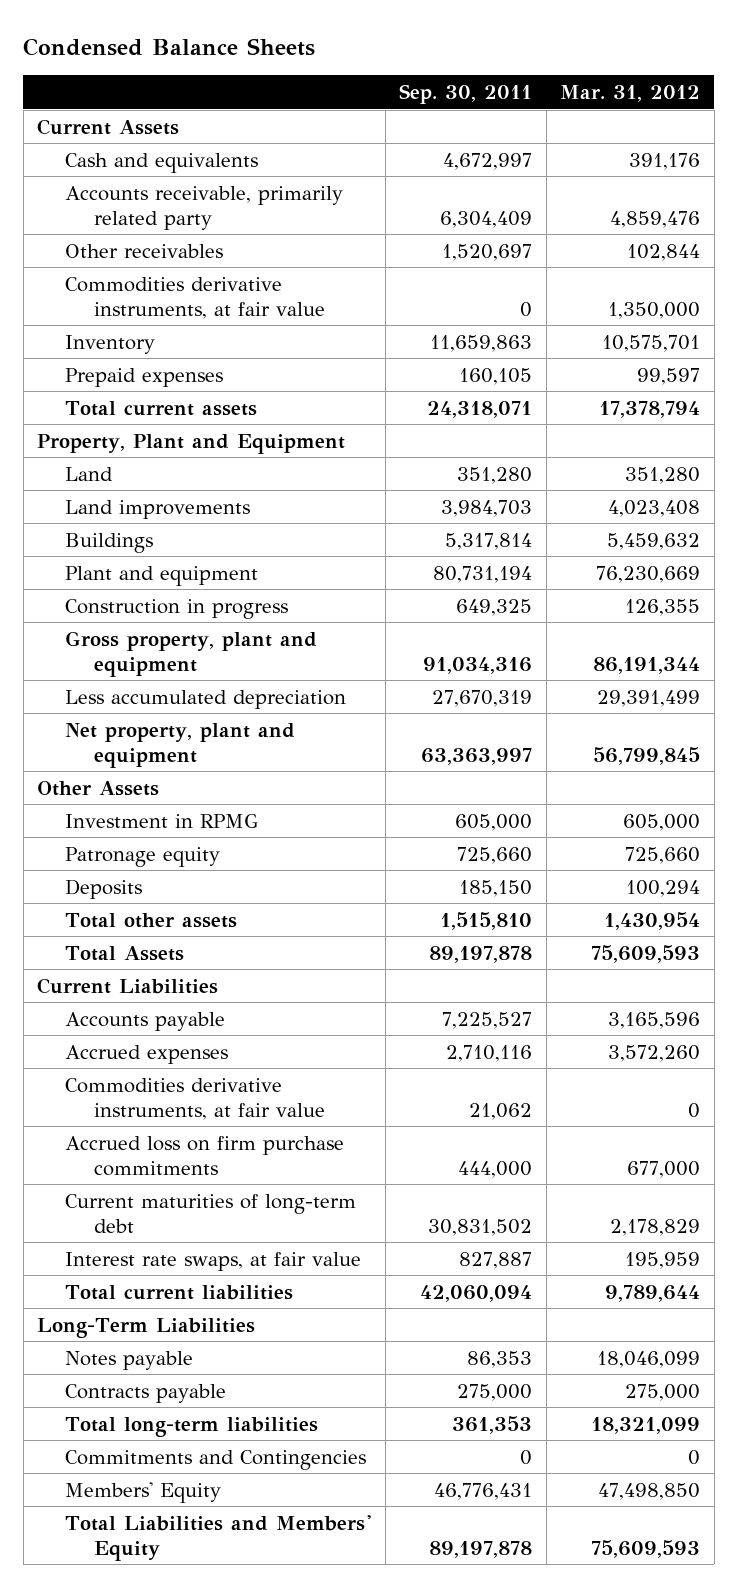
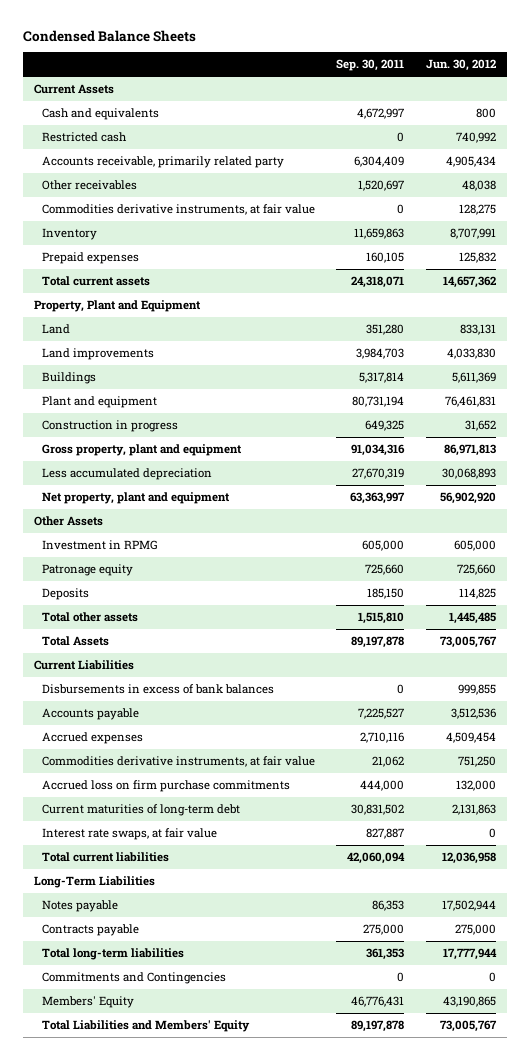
[560,85,701,103] Mar. 31, 2012 -> none
none -> [425,59,496,72] Jun. 30, 2012
none -> [41,131,127,142] Restricted cash
none -> [41,683,274,694] Disbursements in excess of bank balances

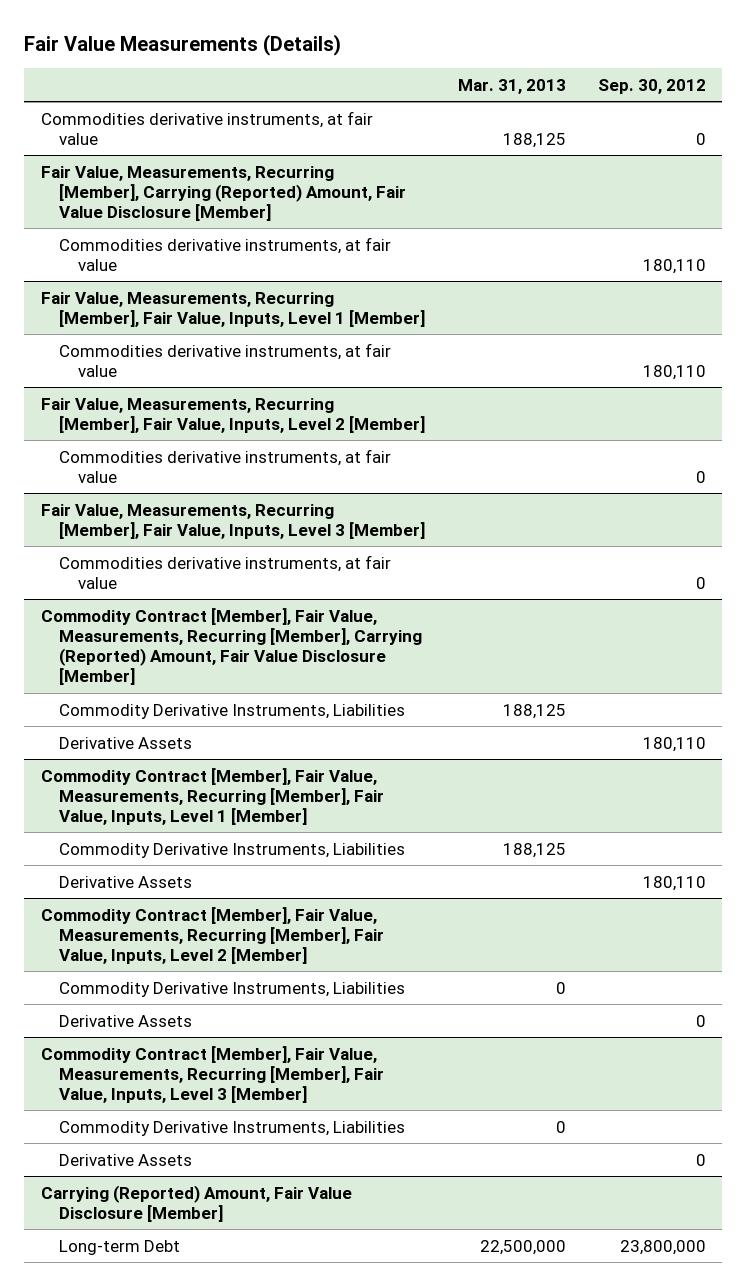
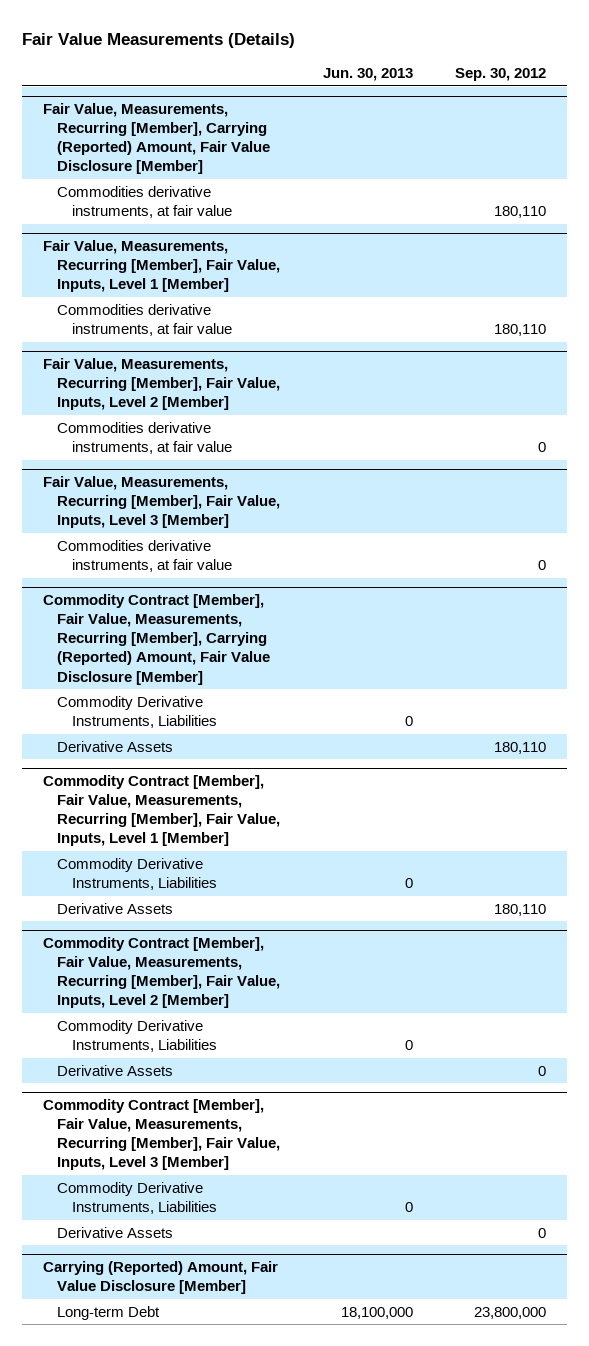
[457,78,566,94] Mar. 31, 2013 -> none
none -> [322,67,413,81] Jun. 30, 2013
[40,110,373,145] Commodities derivative instruments, at fair value -> none

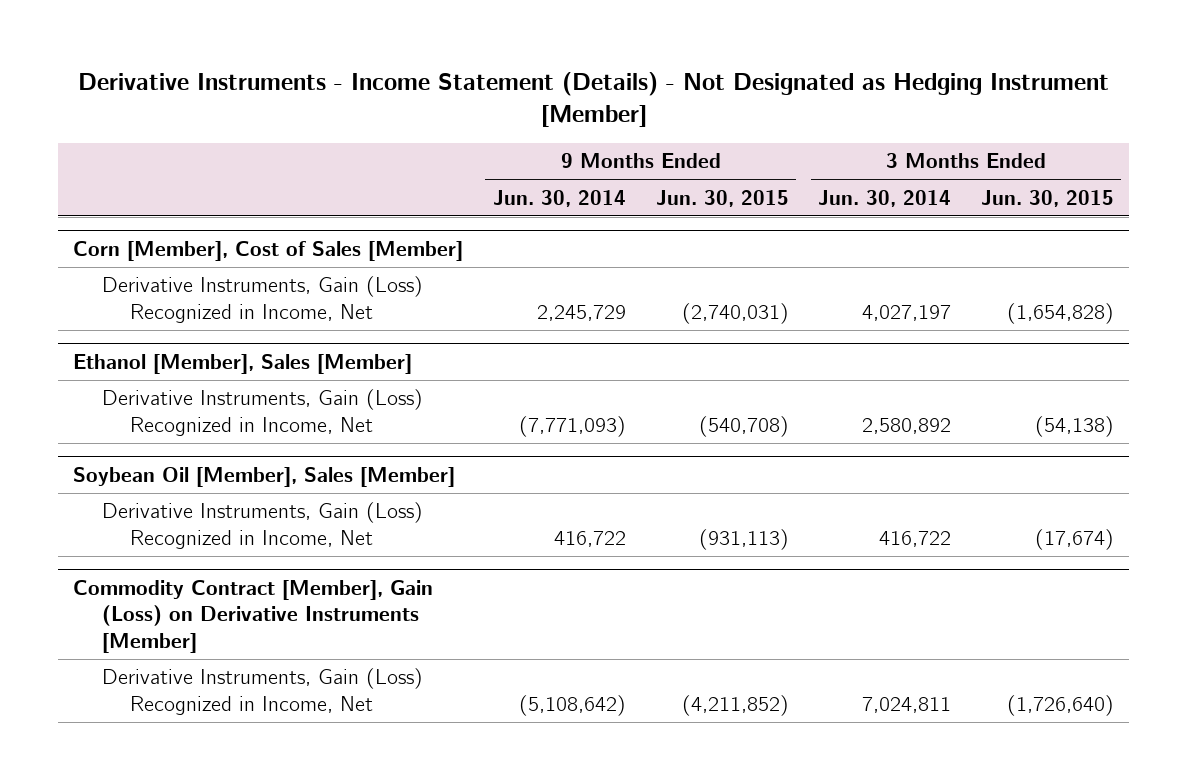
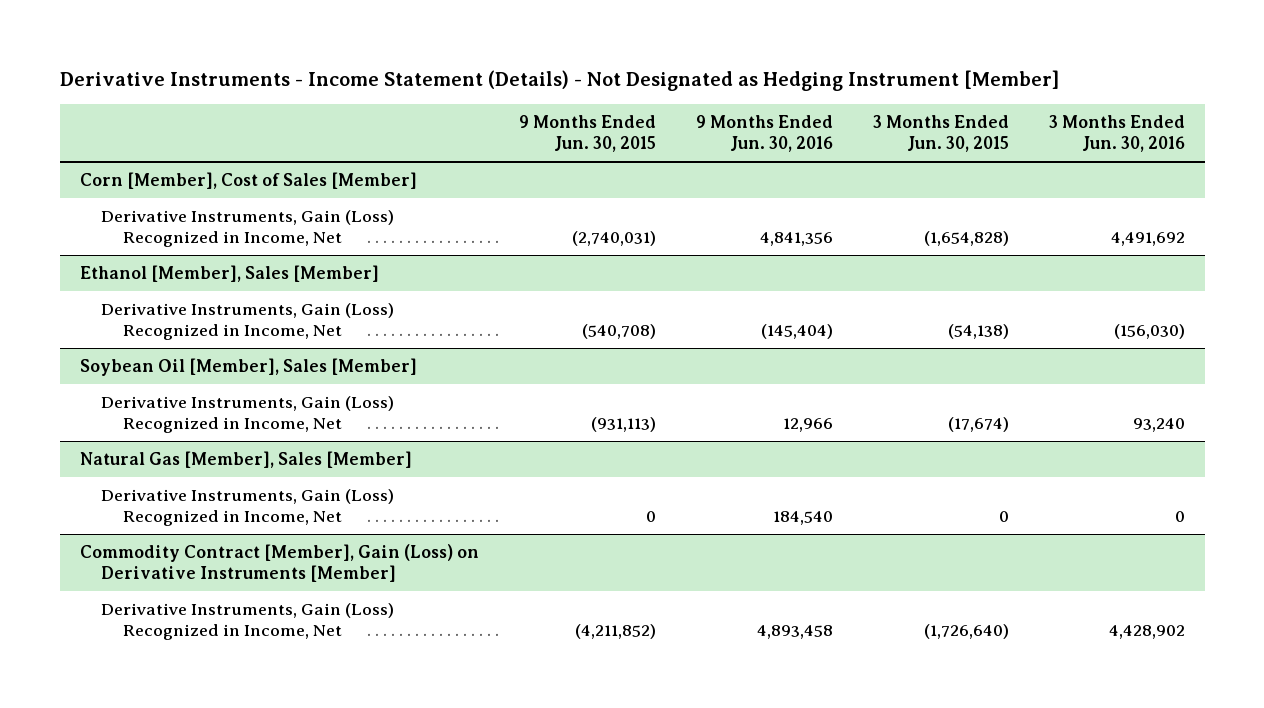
[492,189,626,207] Jun. 30, 2014 -> none
[818,189,952,207] Jun. 30, 2014 -> none
none -> [695,114,833,153] 9 Months Ended Jun. 30, 2016
none -> [1048,114,1185,153] 3 Months Ended Jun. 30, 2016
none -> [79,450,412,468] Natural Gas [Member], Sales [Member]
none -> [101,488,395,527] Derivative Instruments, Gain (Loss) Recognized in Income, Net

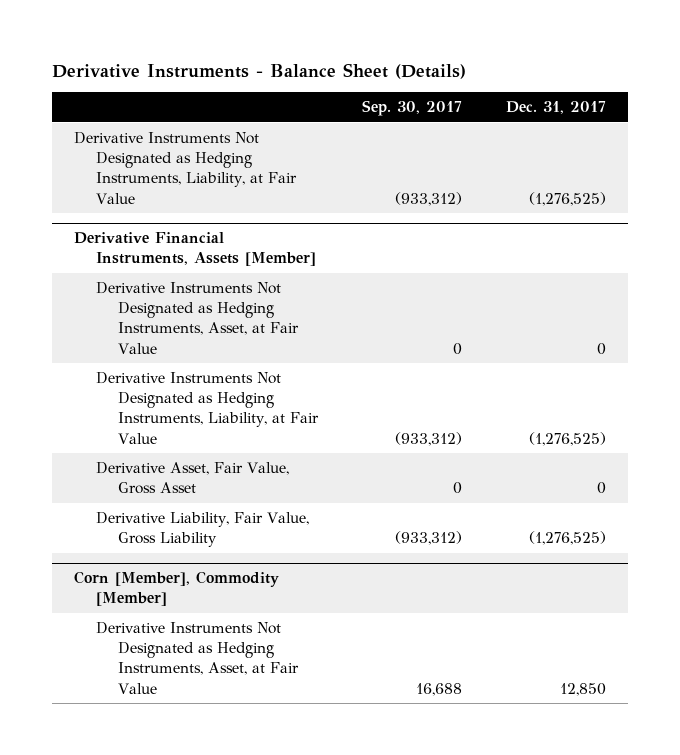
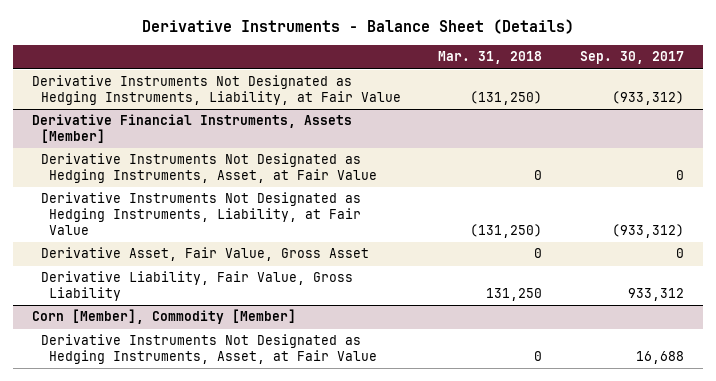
[505,101,606,115] Dec. 31, 2017 -> none
none -> [438,51,543,65] Mar. 31, 2018
[394,531,462,546] (933,312) -> [628,288,685,302] 933,312

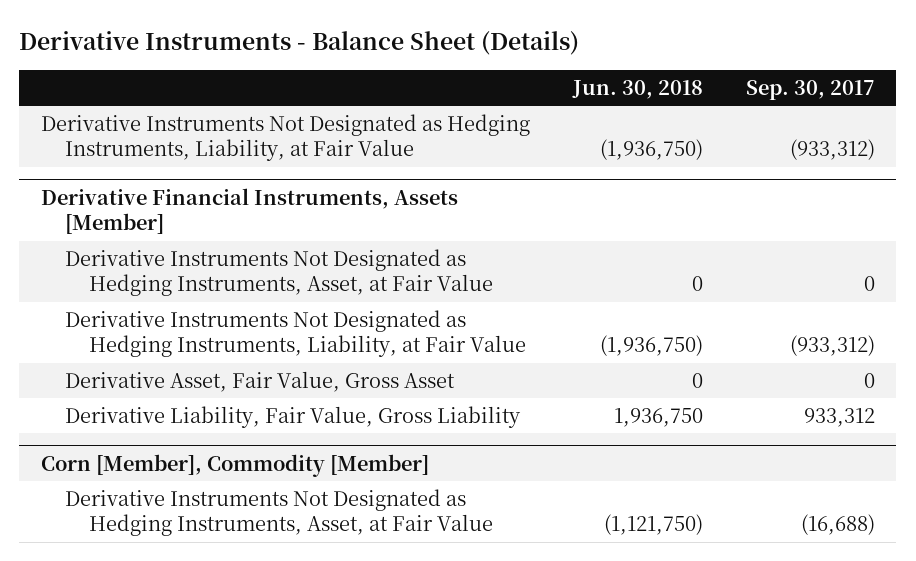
[438,51,543,65] Mar. 31, 2018 -> none
none -> [571,80,703,100] Jun. 30, 2018
[636,351,685,365] 16,688 -> [800,514,875,536] (16,688)

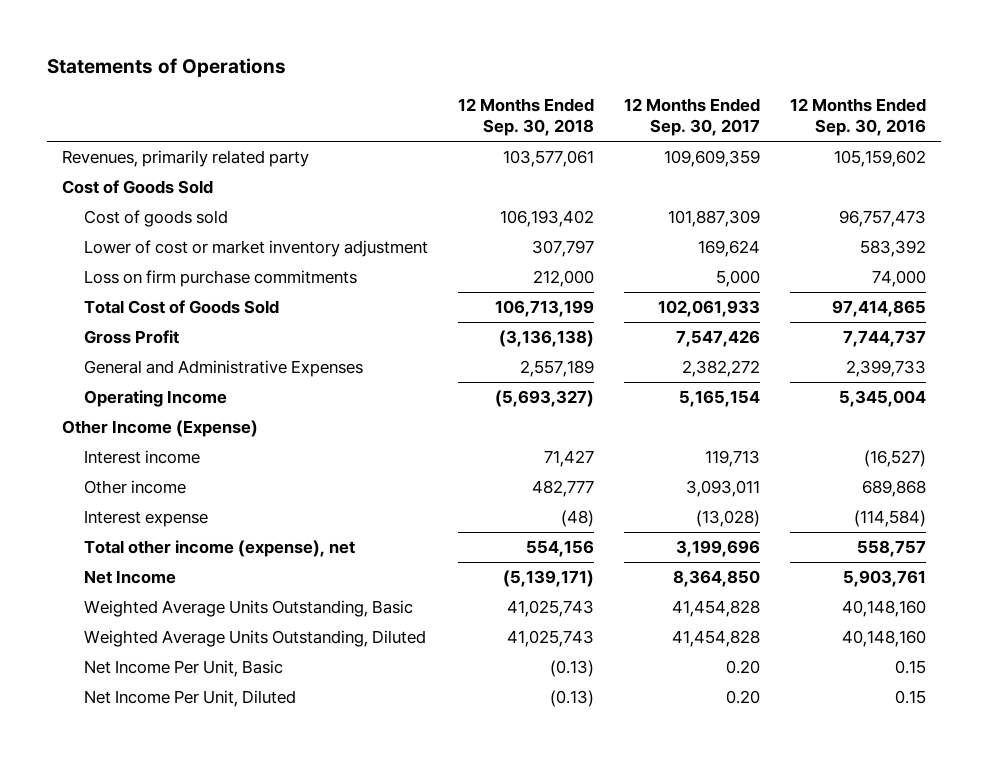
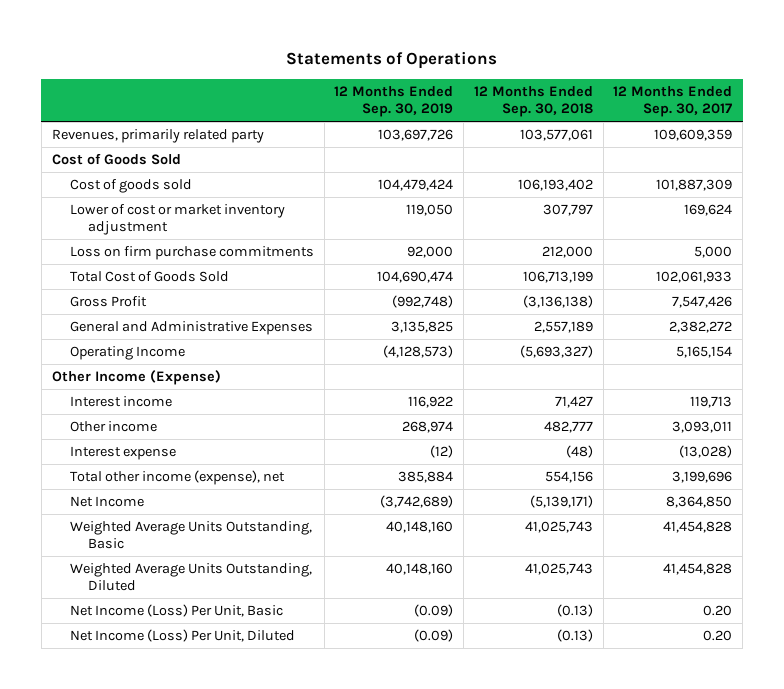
[790,97,927,137] 12 Months Ended Sep. 30, 2016 -> none
none -> [334,86,454,118] 12 Months Ended Sep. 30, 2019
[84,660,284,678] Net Income Per Unit, Basic -> [69,604,283,618] Net Income (Loss) Per Unit, Basic
[84,690,297,708] Net Income Per Unit, Diluted -> [69,629,295,643] Net Income (Loss) Per Unit, Diluted

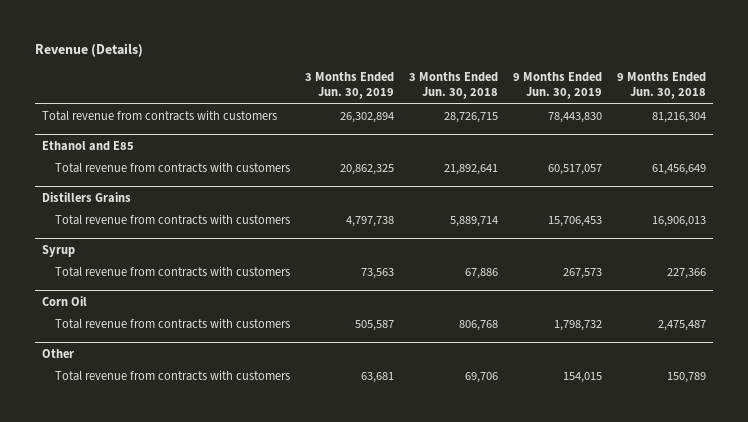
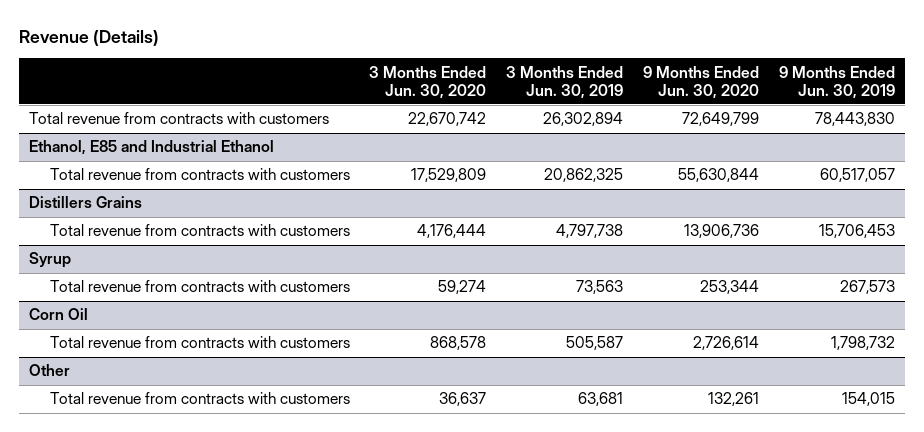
[409,72,499,100] 3 Months Ended Jun. 30, 2018 -> none
[616,72,706,100] 9 Months Ended Jun. 30, 2018 -> none
none -> [369,65,487,99] 3 Months Ended Jun. 30, 2020
none -> [643,65,760,99] 9 Months Ended Jun. 30, 2020
[42,140,135,151] Ethanol and E85 -> [28,140,274,156] Ethanol, E85 and Industrial Ethanol

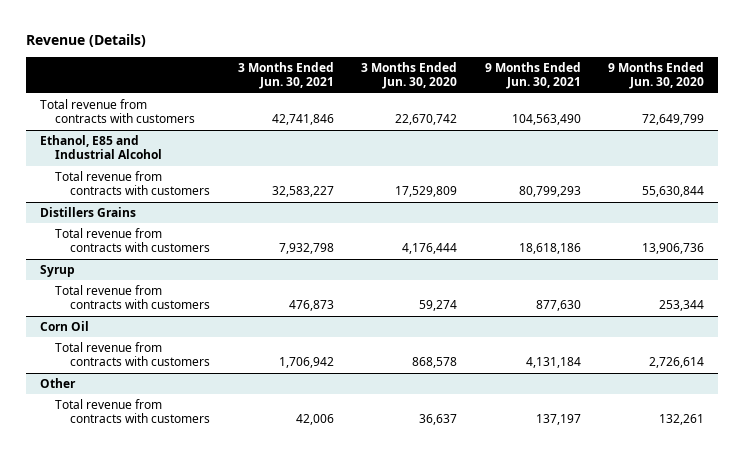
[506,65,624,99] 3 Months Ended Jun. 30, 2019 -> none
[779,65,896,99] 9 Months Ended Jun. 30, 2019 -> none
none -> [237,61,334,90] 3 Months Ended Jun. 30, 2021
none -> [484,61,581,90] 9 Months Ended Jun. 30, 2021
[28,140,274,156] Ethanol, E85 and Industrial Ethanol -> [39,134,163,160] Ethanol, E85 and Industrial Alcohol

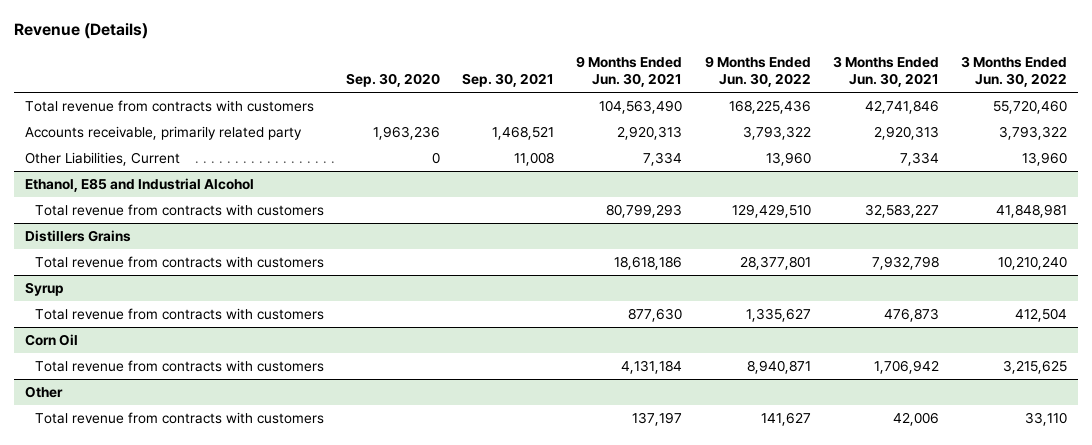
[361,61,458,90] 3 Months Ended Jun. 30, 2020 -> none
[608,61,705,90] 9 Months Ended Jun. 30, 2020 -> none
none -> [346,73,441,88] Sep. 30, 2020
none -> [462,73,555,88] Sep. 30, 2021
none -> [704,56,811,88] 9 Months Ended Jun. 30, 2022
none -> [960,56,1067,88] 3 Months Ended Jun. 30, 2022
none -> [24,126,302,141] Accounts receivable, primarily related party
none -> [24,152,180,167] Other Liabilities, Current

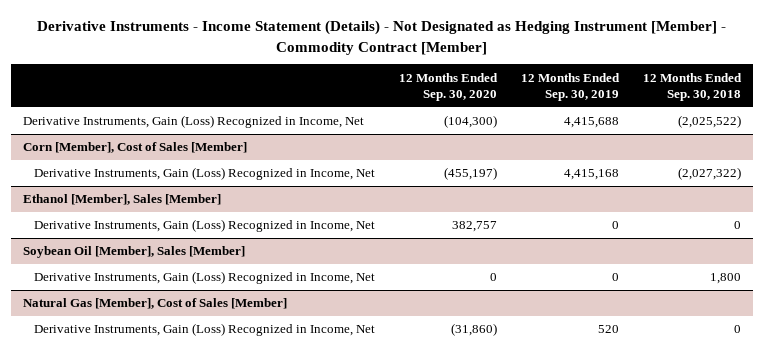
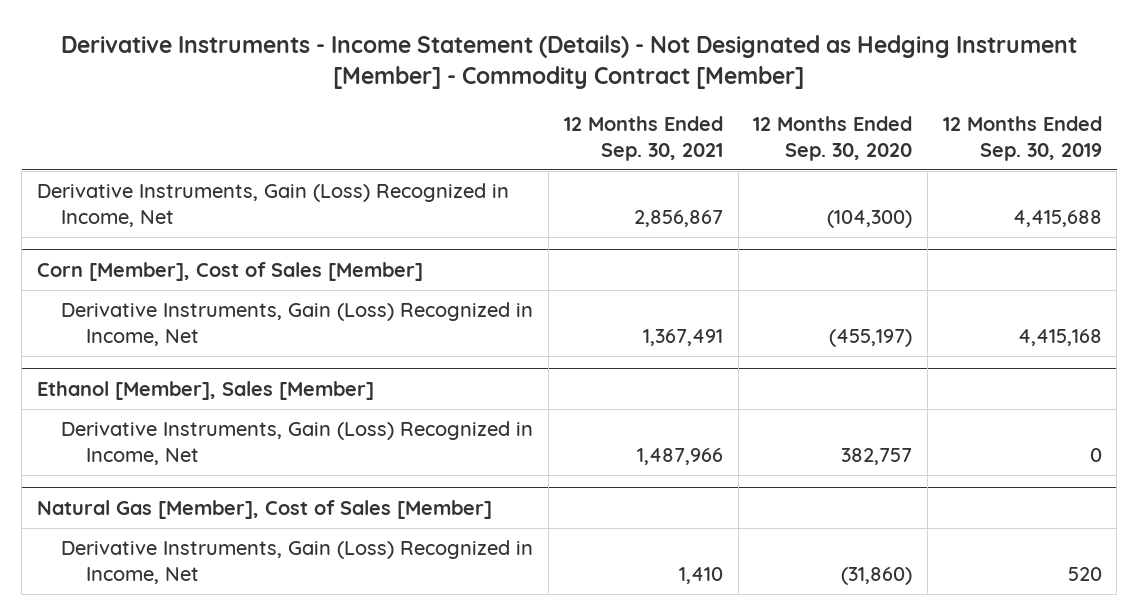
[642,72,742,101] 12 Months Ended Sep. 30, 2018 -> none
none -> [563,115,723,161] 12 Months Ended Sep. 30, 2021
[23,246,246,259] Soybean Oil [Member], Sales [Member] -> none
[34,271,376,285] Derivative Instruments, Gain (Loss) Recognized in Income, Net -> none

